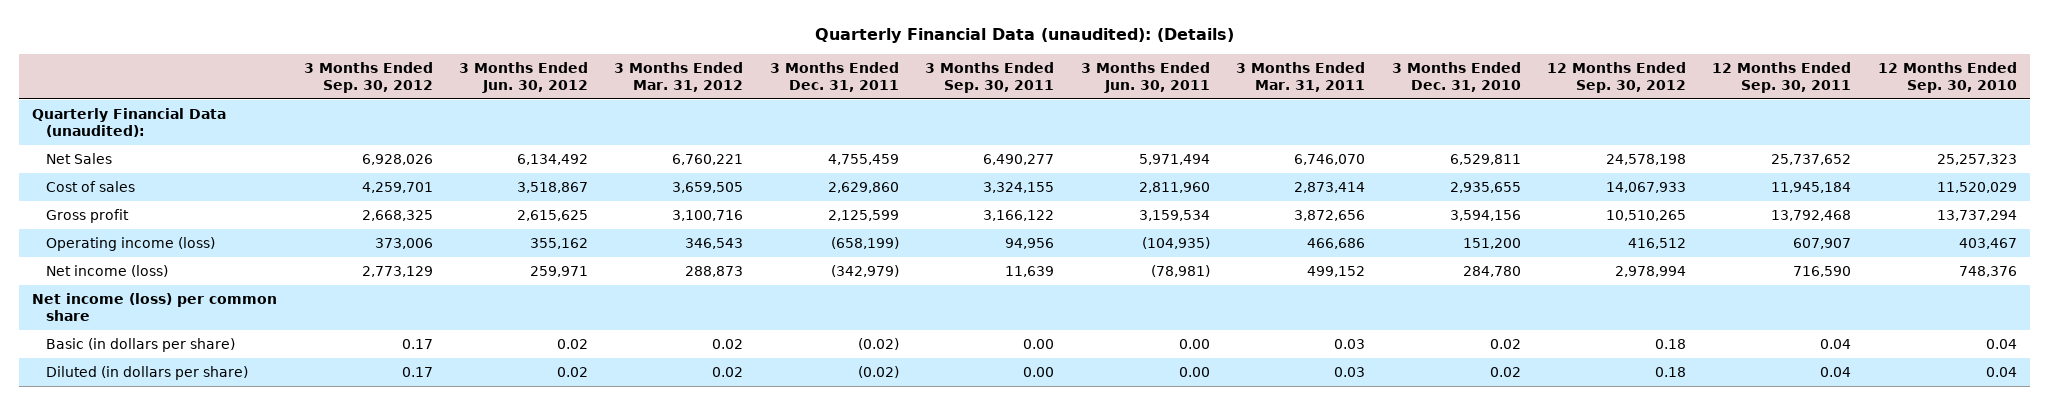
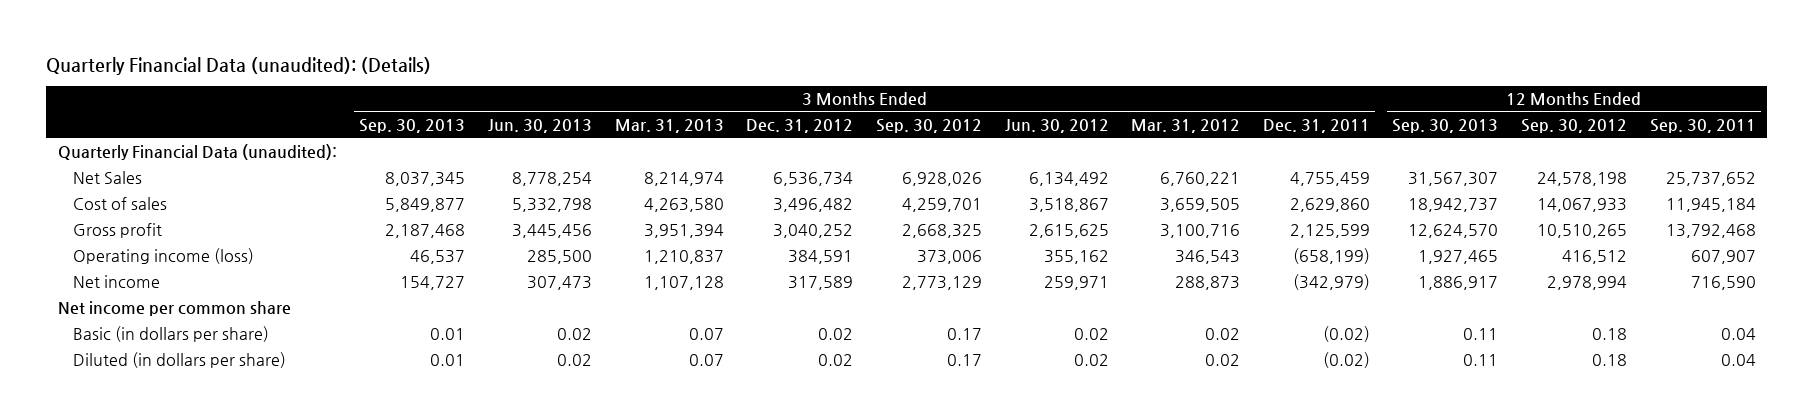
[925,61,1055,93] 3 Months Ended Sep. 30, 2011 -> none
[1080,61,1210,93] 3 Months Ended Jun. 30, 2011 -> none
[1236,61,1366,92] 3 Months Ended Mar. 31, 2011 -> none
[1391,61,1521,92] 3 Months Ended Dec. 31, 2010 -> none
[1877,61,2017,93] 12 Months Ended Sep. 30, 2010 -> none
none -> [359,119,466,134] Sep. 30, 2013
none -> [488,119,593,134] Jun. 30, 2013
none -> [614,119,724,134] Mar. 31, 2013
none -> [746,119,854,134] Dec. 31, 2012
none -> [1392,119,1499,134] Sep. 30, 2013
[46,264,169,277] Net income (loss) -> [73,275,161,289] Net income
[32,292,278,321] Net income (loss) per common share -> [57,301,291,317] Net income per common share

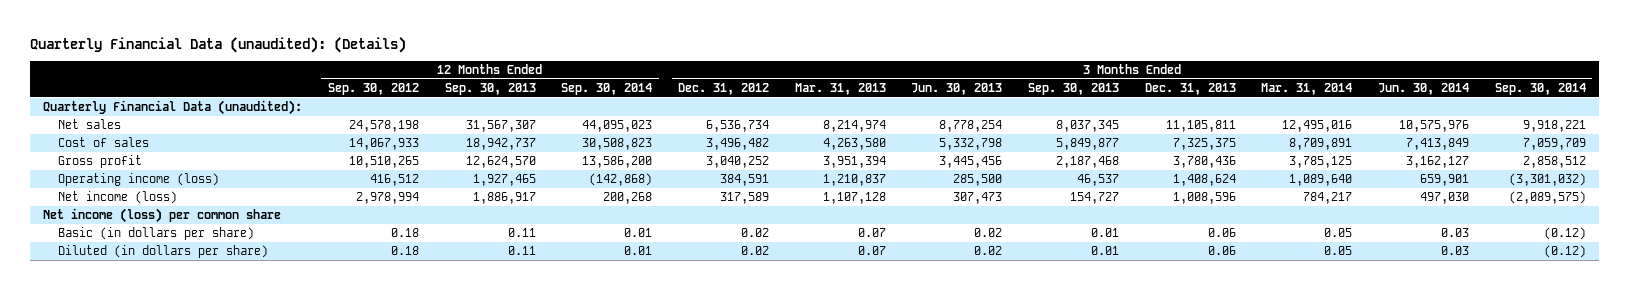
[875,119,982,134] Sep. 30, 2012 -> none
[1004,119,1109,134] Jun. 30, 2012 -> none
[1131,119,1241,134] Mar. 31, 2012 -> none
[1262,119,1370,134] Dec. 31, 2011 -> none
[1649,119,1756,134] Sep. 30, 2011 -> none
none -> [561,82,653,95] Sep. 30, 2014
none -> [1144,82,1236,95] Dec. 31, 2013
none -> [1261,82,1353,95] Mar. 31, 2014
none -> [1378,82,1470,95] Jun. 30, 2014
none -> [1494,82,1586,95] Sep. 30, 2014
[73,171,143,185] Net Sales -> [57,119,121,130] Net sales
[73,275,161,289] Net income -> [57,191,177,205] Net income (loss)
[57,301,291,317] Net income per common share -> [43,208,282,224] Net income (loss) per common share

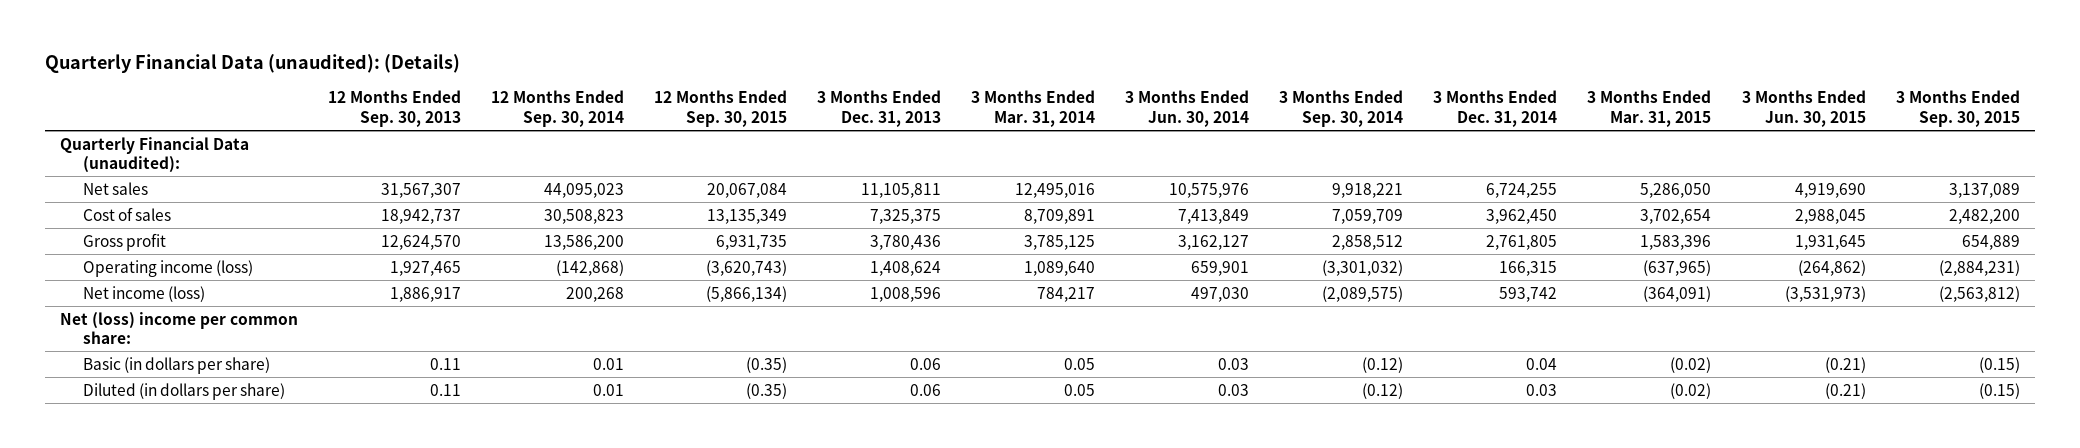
[327,82,419,95] Sep. 30, 2012 -> none
[677,82,769,95] Dec. 31, 2012 -> none
[794,82,886,95] Mar. 31, 2013 -> none
[911,82,1003,95] Jun. 30, 2013 -> none
[1028,82,1120,95] Sep. 30, 2013 -> none
none -> [654,90,788,127] 12 Months Ended Sep. 30, 2015
none -> [1433,90,1558,127] 3 Months Ended Dec. 31, 2014
none -> [1587,90,1712,127] 3 Months Ended Mar. 31, 2015
none -> [1741,90,1866,127] 3 Months Ended Jun. 30, 2015
none -> [1895,90,2020,127] 3 Months Ended Sep. 30, 2015
[43,208,282,224] Net income (loss) per common share -> [59,311,298,345] Net (loss) income per common share:

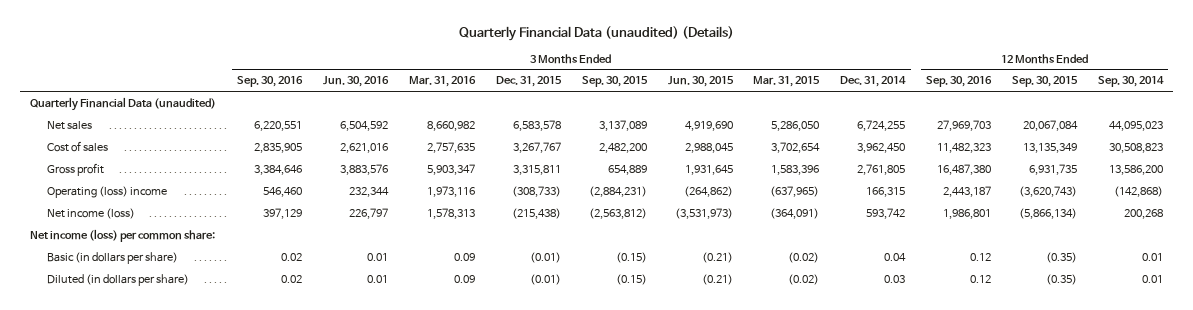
[44,54,460,74] Quarterly Financial Data (unaudited): (Details) -> [458,25,734,41] Quarterly Financial Data (unaudited) (Details)
[327,90,461,127] 12 Months Ended Sep. 30, 2013 -> none
[817,90,942,127] 3 Months Ended Dec. 31, 2013 -> none
[971,90,1096,127] 3 Months Ended Mar. 31, 2014 -> none
[1125,90,1250,127] 3 Months Ended Jun. 30, 2014 -> none
[1279,90,1404,127] 3 Months Ended Sep. 30, 2014 -> none
none -> [237,76,304,88] Sep. 30, 2016
none -> [322,76,389,88] Jun. 30, 2016
none -> [408,76,476,88] Mar. 31, 2016
none -> [495,76,562,88] Dec. 31, 2015
none -> [926,76,993,88] Sep. 30, 2016
[59,136,249,174] Quarterly Financial Data (unaudited): -> [30,96,217,111] Quarterly Financial Data (unaudited)
[83,259,254,277] Operating income (loss) -> [46,185,167,198] Operating (loss) income
[59,311,298,345] Net (loss) income per common share: -> [30,228,216,242] Net income (loss) per common share:

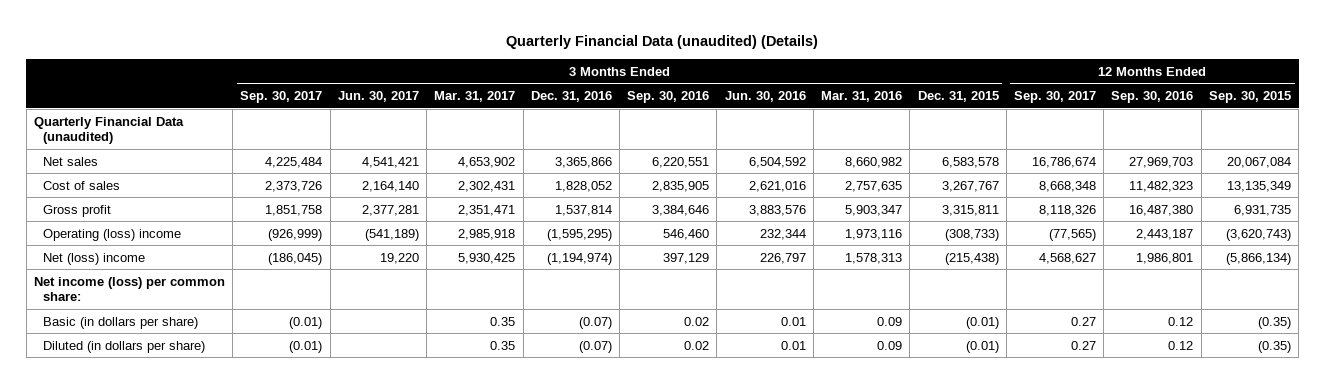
[581,76,648,88] Sep. 30, 2015 -> none
[667,76,734,88] Jun. 30, 2015 -> none
[753,76,821,88] Mar. 31, 2015 -> none
[840,76,907,88] Dec. 31, 2014 -> none
[1098,76,1165,88] Sep. 30, 2014 -> none
none -> [240,90,323,103] Sep. 30, 2017
none -> [337,90,419,102] Jun. 30, 2017
none -> [434,90,516,102] Mar. 31, 2017
none -> [530,90,612,102] Dec. 31, 2016
none -> [1014,90,1097,103] Sep. 30, 2017
[46,207,135,219] Net income (loss) -> [43,252,146,265] Net (loss) income

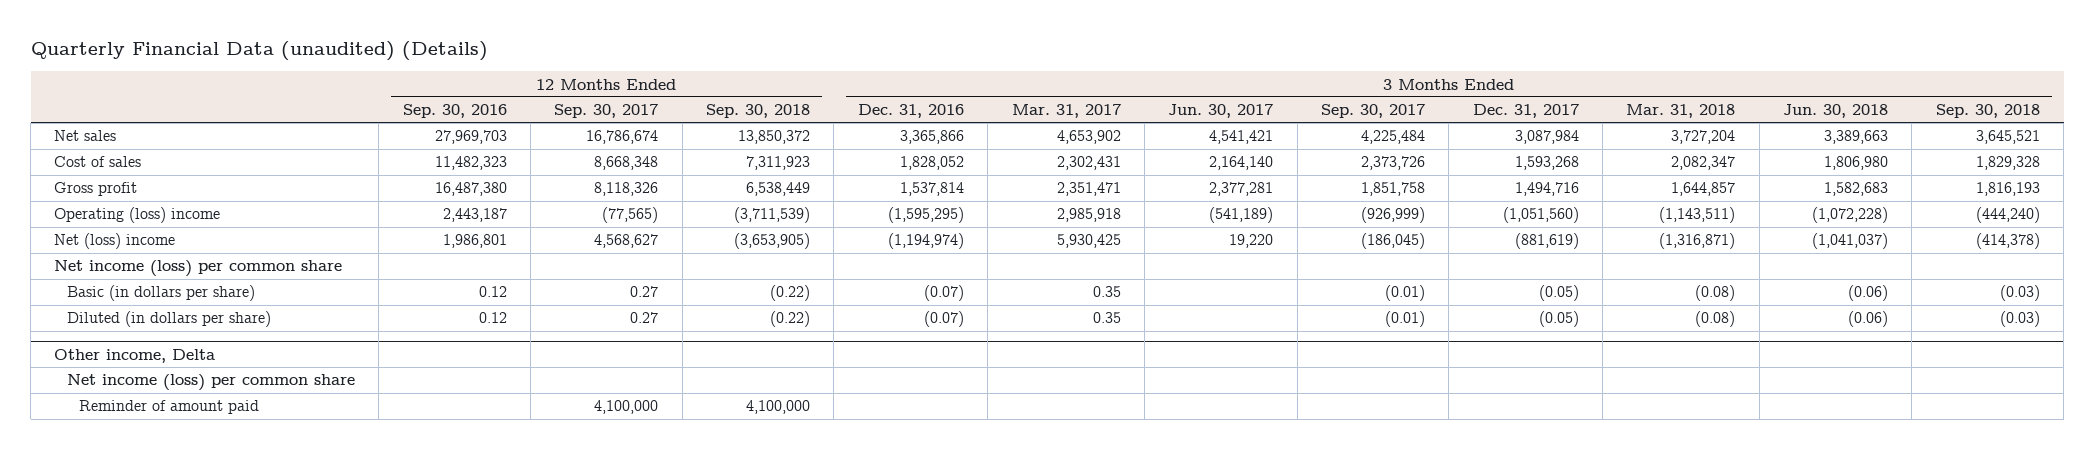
[627,90,710,103] Sep. 30, 2016 -> none
[724,90,806,102] Jun. 30, 2016 -> none
[821,90,903,102] Mar. 31, 2016 -> none
[917,90,999,102] Dec. 31, 2015 -> none
[1208,90,1291,103] Sep. 30, 2015 -> none
none -> [706,104,811,119] Sep. 30, 2018
none -> [1472,104,1579,119] Dec. 31, 2017
none -> [1626,104,1736,119] Mar. 31, 2018
none -> [1783,104,1889,119] Jun. 30, 2018
none -> [1935,104,2040,119] Sep. 30, 2018
[34,116,185,144] Quarterly Financial Data (unaudited) -> none
[34,276,226,301] Net income (loss) per common share: -> [54,260,343,278] Net income (loss) per common share
none -> [54,348,216,363] Other income, Delta
none -> [66,374,355,392] Net income (loss) per common share
none -> [79,400,260,415] Reminder of amount paid

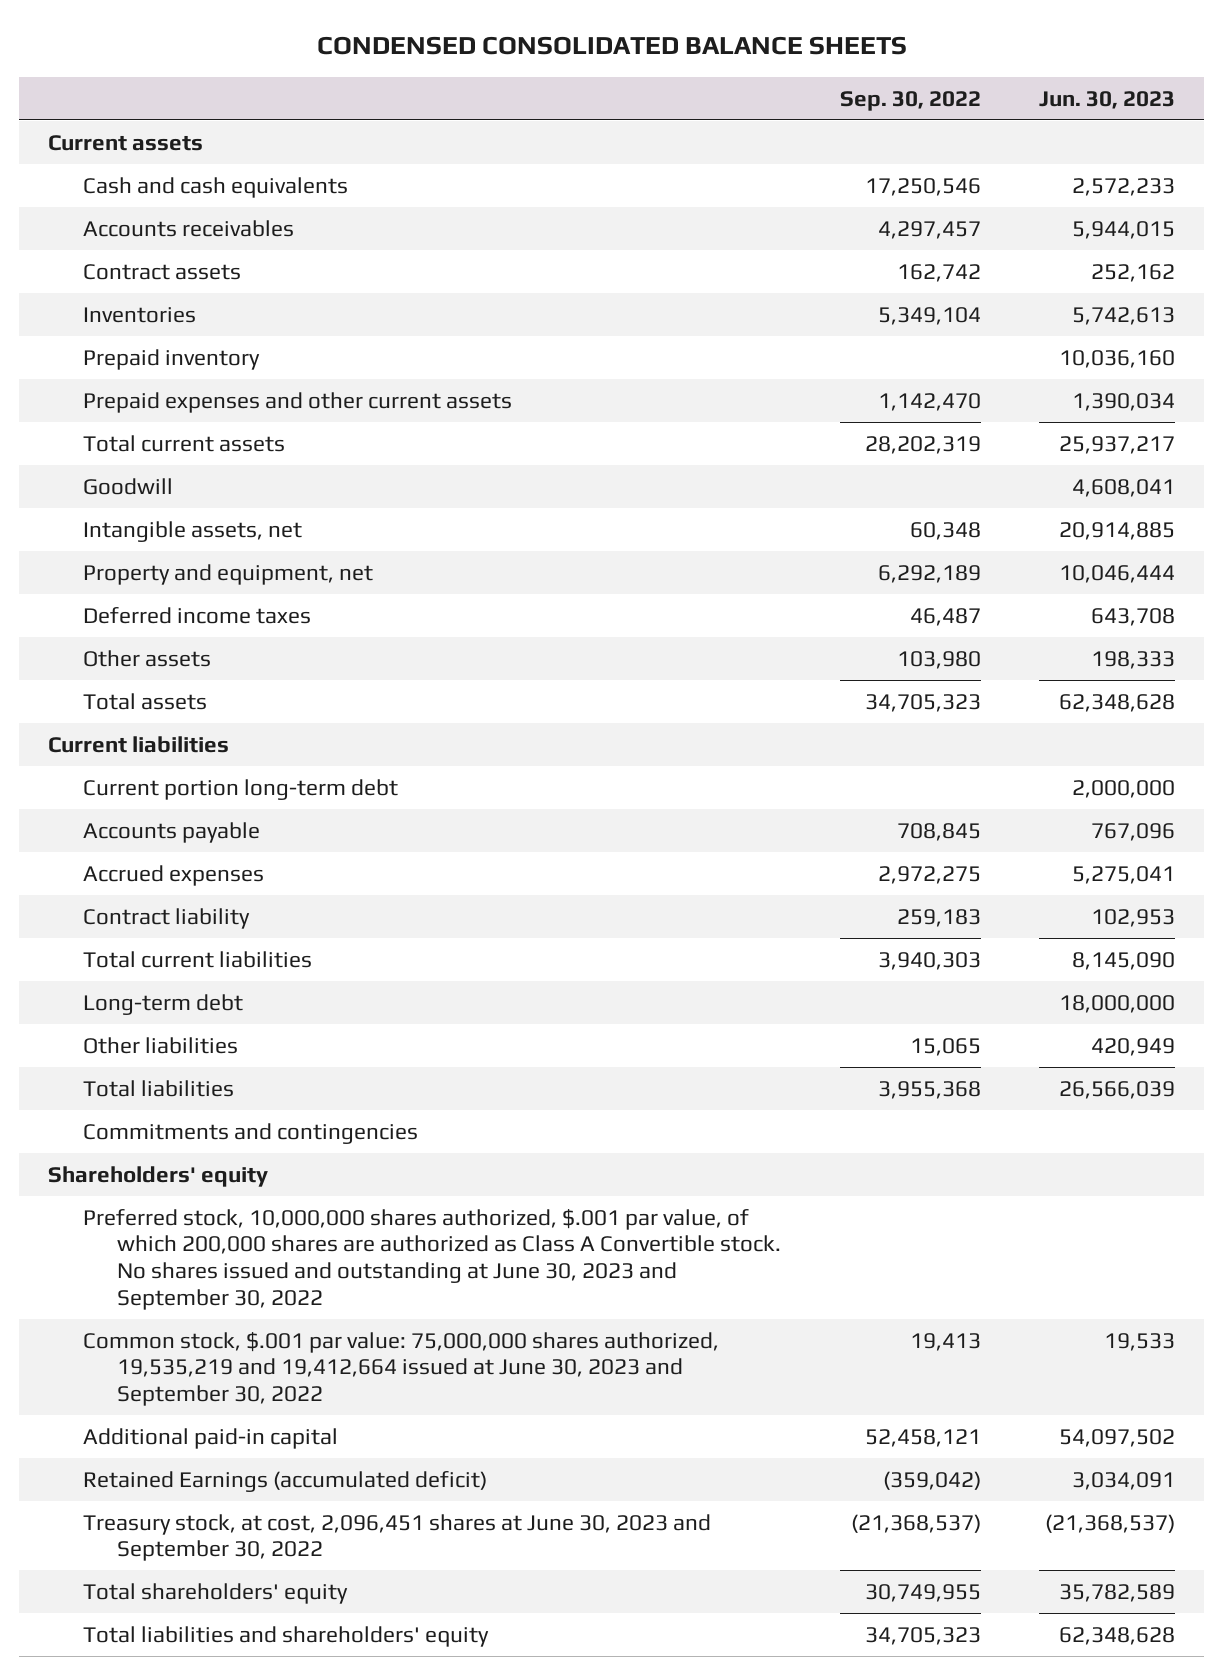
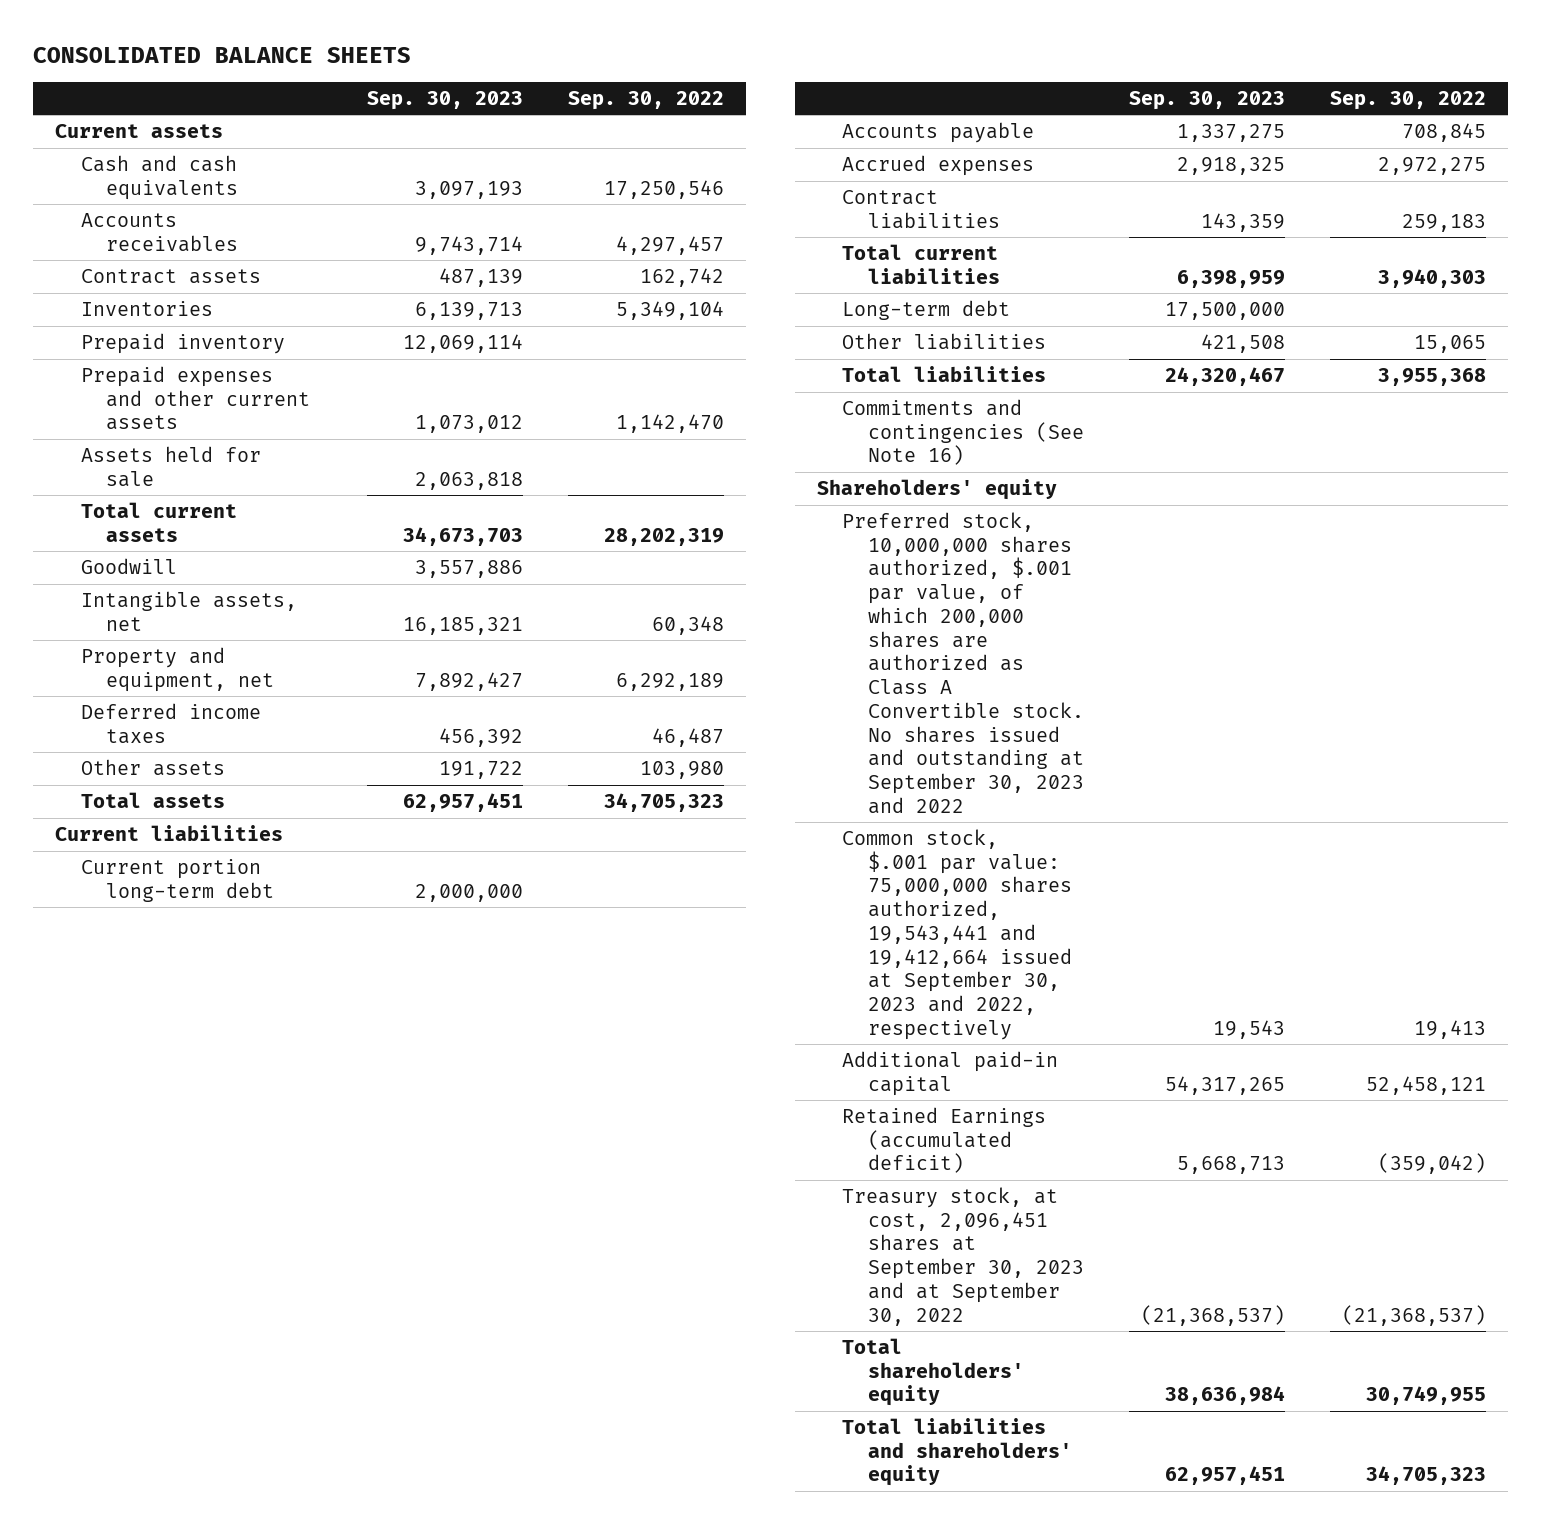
[316,36,907,56] CONDENSED CONSOLIDATED BALANCE SHEETS -> [32,46,411,63] CONSOLIDATED BALANCE SHEETS
[1039,90,1176,109] Jun. 30, 2023 -> none
none -> [366,90,523,110] Sep. 30, 2023
none -> [80,445,261,487] Assets held for sale
[82,907,250,929] Contract liability -> [842,189,1000,229] Contract liabilities
[82,1122,418,1144] Commitments and contingencies -> [842,398,1084,466] Commitments and contingencies (See Note 16)
[82,1208,782,1310] Preferred stock, 10,000,000 shares authorized, $.001 par value, of which 200,000 shares are authorized as Class A Convertible stock. No shares issued and outstanding at June 30, 2023 and September 30, 2022 -> [842,511,1084,814] Preferred stock, 10,000,000 shares authorized, $.001 par value, of which 200,000 shares are authorized as Class A Convertible stock. No shares issued and outstanding at September 30, 2023 and 2022
[82,1331,719,1407] Common stock, $.001 par value: 75,000,000 shares authorized, 19,535,219 and 19,412,664 issued at June 30, 2023 and September 30, 2022 -> [842,828,1072,1040] Common stock, $.001 par value: 75,000,000 shares authorized, 19,543,441 and 19,412,664 issued at September 30, 2023 and 2022, respectively
[82,1513,711,1562] Treasury stock, at cost, 2,096,451 shares at June 30, 2023 and September 30, 2022 -> [842,1186,1084,1326] Treasury stock, at cost, 2,096,451 shares at September 30, 2023 and at September 30, 2022

